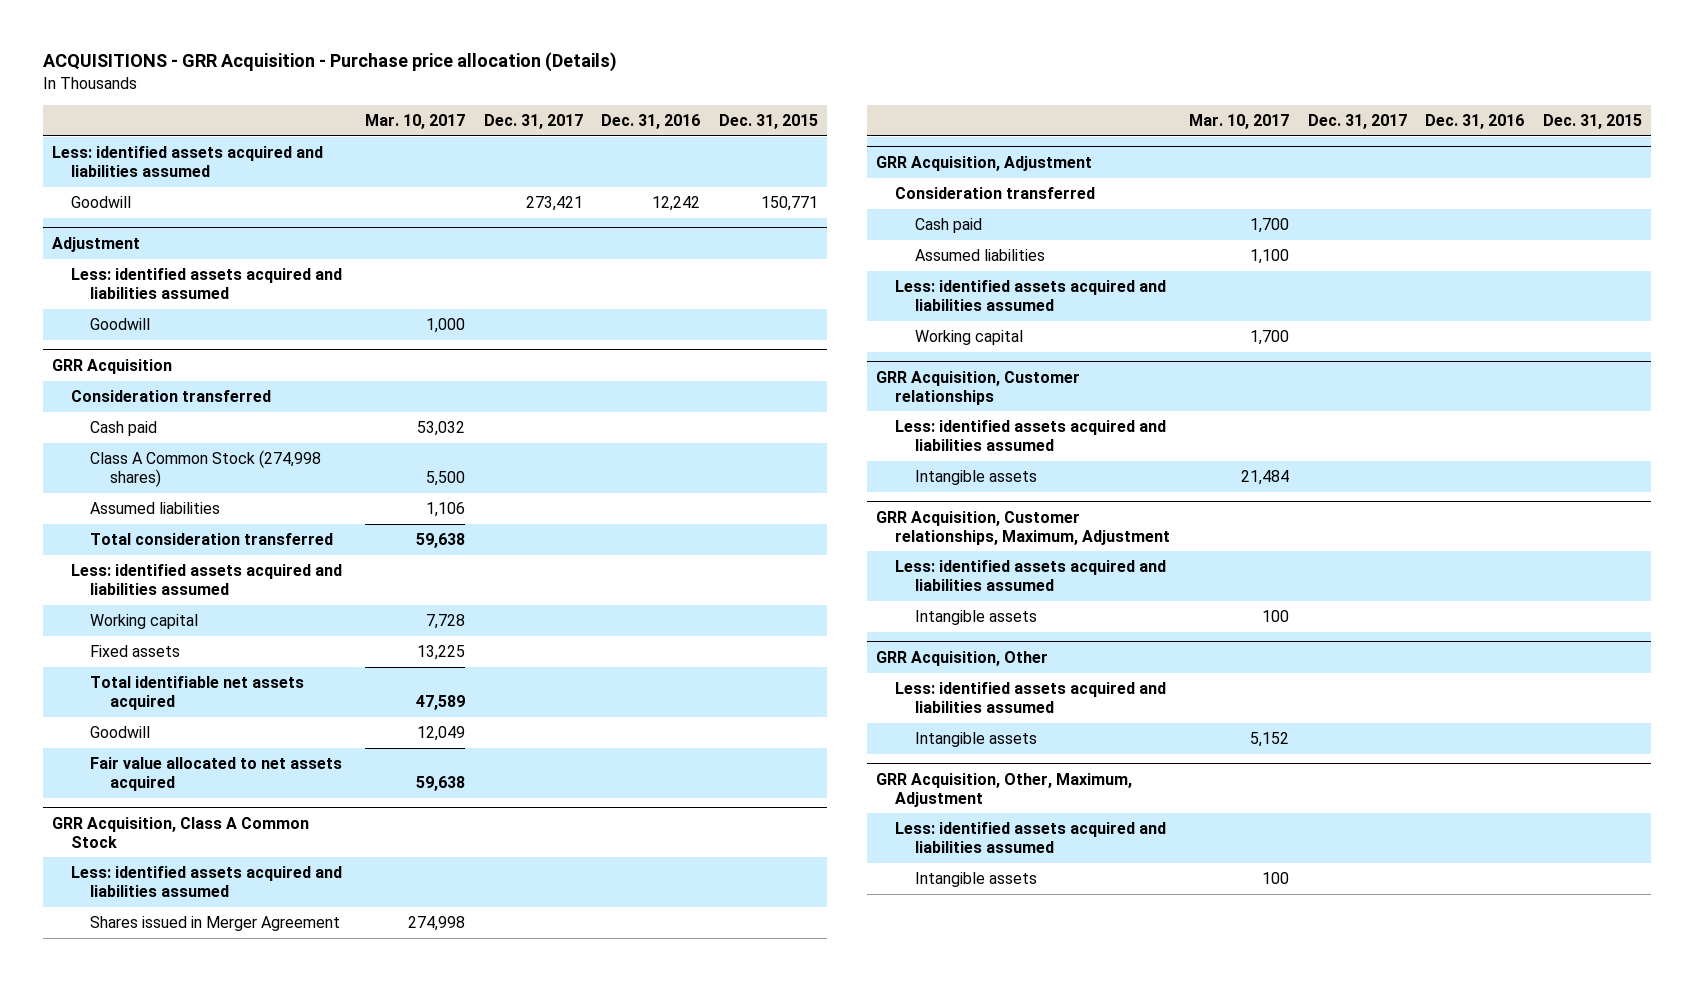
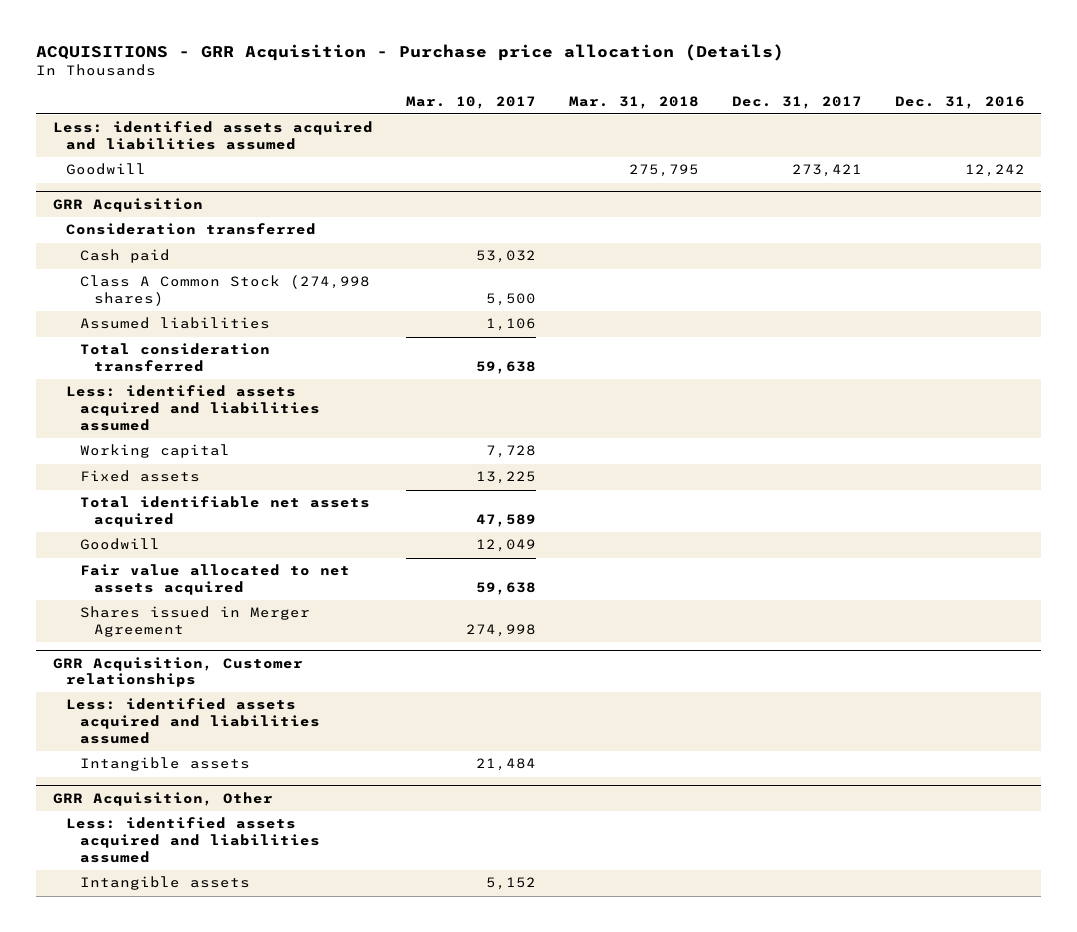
[719,113,819,129] Dec. 31, 2015 -> none
none -> [568,95,699,109] Mar. 31, 2018
[52,236,141,252] Adjustment -> none
[71,268,343,300] Less: identified assets acquired and liabilities assumed -> none
[90,318,151,331] Goodwill -> none
[52,816,310,848] GRR Acquisition, Class A Common Stock -> none
[71,866,343,898] Less: identified assets acquired and liabilities assumed -> none
[876,155,1093,171] GRR Acquisition, Adjustment -> none
[895,187,1096,200] Consideration transferred -> none
[914,218,982,234] Cash paid -> none
[914,249,1045,262] Assumed liabilities -> none
[895,280,1167,312] Less: identified assets acquired and liabilities assumed -> none
[914,330,1023,346] Working capital -> none
[876,510,1171,545] GRR Acquisition, Customer relationships, Maximum, Adjustment -> none
[895,560,1167,592] Less: identified assets acquired and liabilities assumed -> none
[914,610,1037,626] Intangible assets -> none
[876,772,1133,807] GRR Acquisition, Other, Maximum, Adjustment -> none
[895,822,1167,854] Less: identified assets acquired and liabilities assumed -> none
[914,872,1037,888] Intangible assets -> none

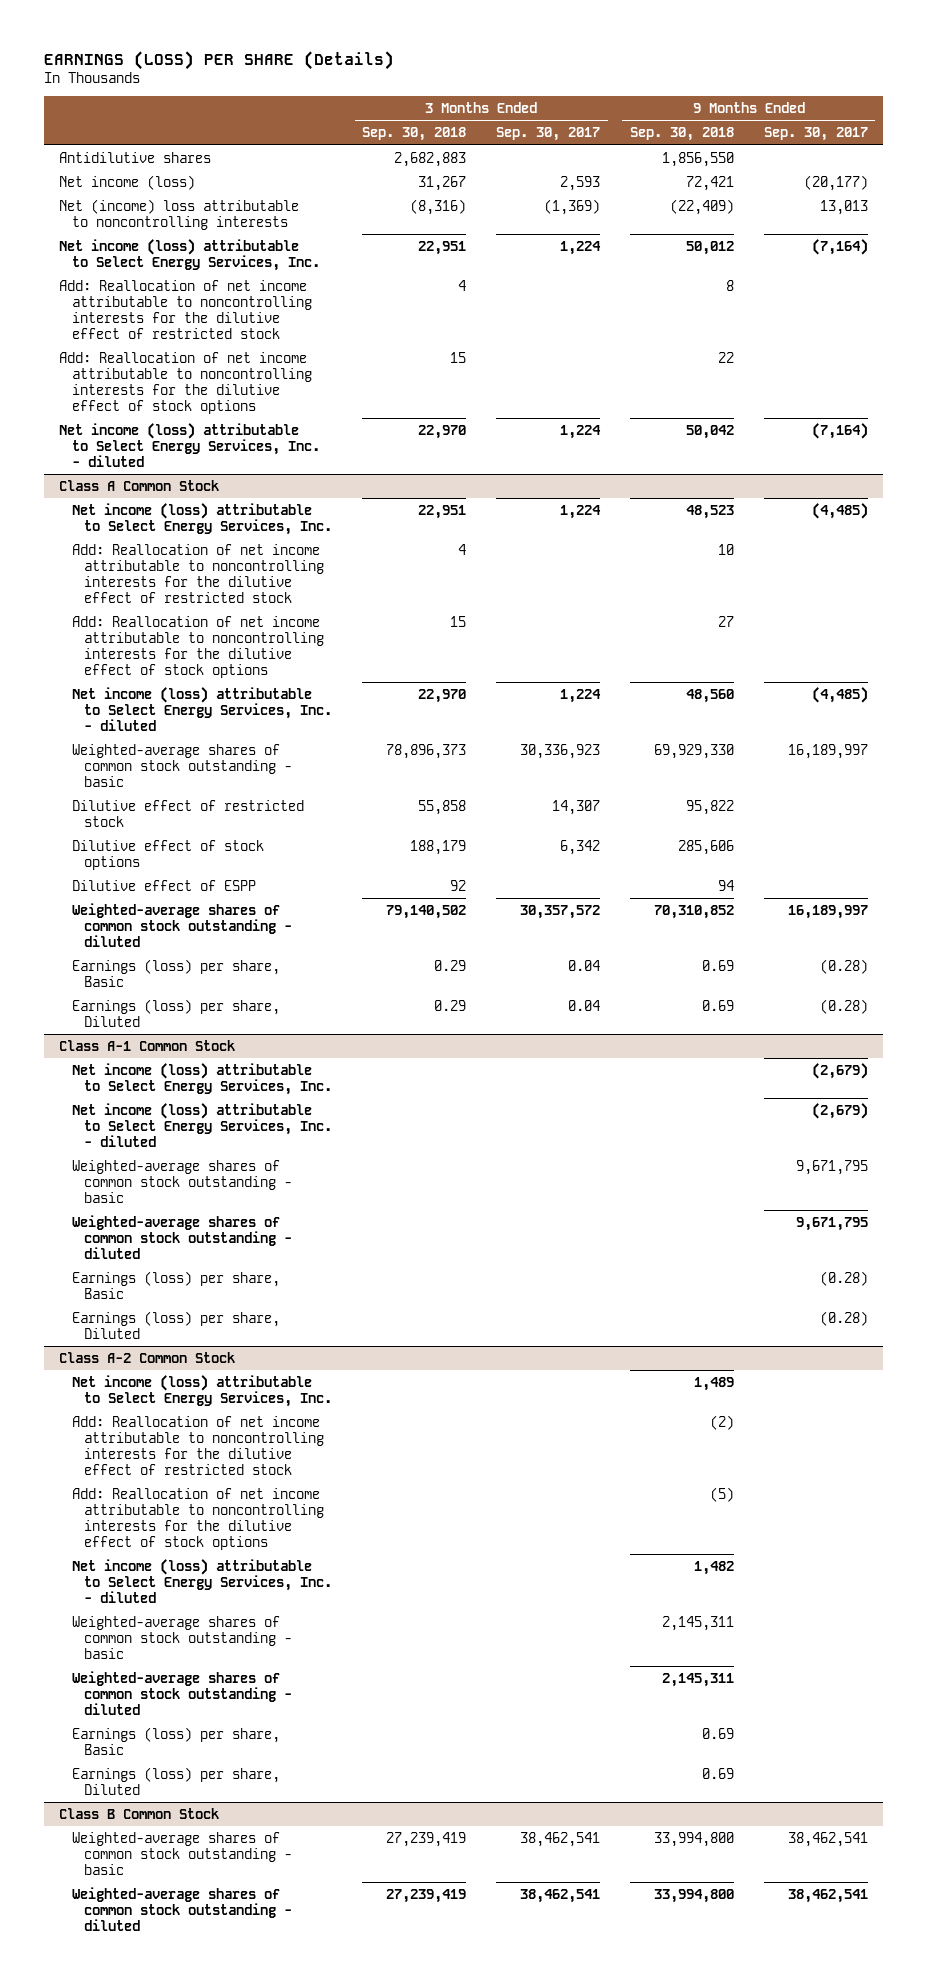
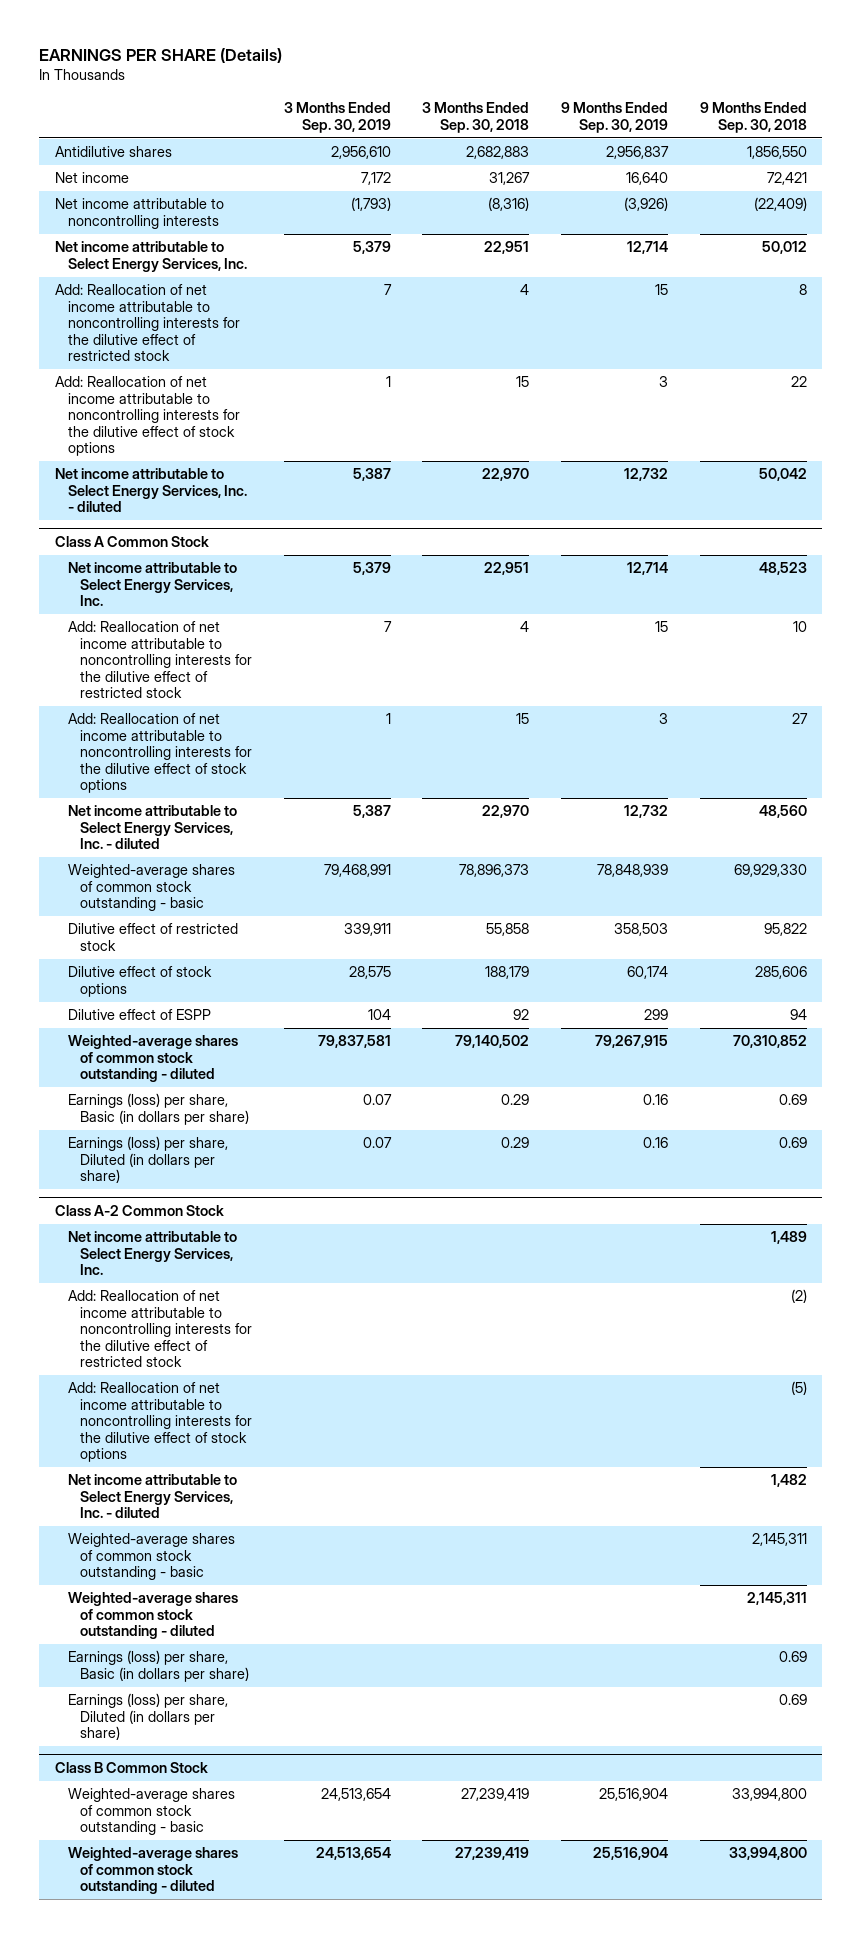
[44,50,395,70] EARNINGS (LOSS) PER SHARE (Details) -> [38,48,282,64] EARNINGS PER SHARE (Details)
[496,127,601,142] Sep. 30, 2017 -> none
[763,127,868,142] Sep. 30, 2017 -> none
none -> [283,102,391,133] 3 Months Ended Sep. 30, 2019
none -> [561,102,669,133] 9 Months Ended Sep. 30, 2019
[59,174,196,190] Net income (loss) -> [54,172,129,184] Net income
[59,198,300,230] Net (income) loss attributable to noncontrolling interests -> [54,198,224,229] Net income attributable to noncontrolling interests
[59,238,320,271] Net income (loss) attributable to Select Energy Services, Inc. -> [54,241,247,272] Net income attributable to Select Energy Services, Inc.
[59,422,320,467] Net income (loss) attributable to Select Energy Services, Inc. - diluted -> [54,468,247,513] Net income attributable to Select Energy Services, Inc. - diluted
[71,502,333,535] Net income (loss) attributable to Select Energy Services, Inc. -> [67,562,237,607] Net income attributable to Select Energy Services, Inc.
[71,686,333,731] Net income (loss) attributable to Select Energy Services, Inc. - diluted -> [67,805,237,850] Net income attributable to Select Energy Services, Inc. - diluted
[59,1039,236,1051] Class A-1 Common Stock -> none
[71,1062,333,1095] Net income (loss) attributable to Select Energy Services, Inc. -> none
[71,1102,333,1147] Net income (loss) attributable to Select Energy Services, Inc. - diluted -> none
[71,1159,293,1203] Weighted-average shares of common stock outstanding - basic -> none
[71,1214,293,1259] Weighted-average shares of common stock outstanding - diluted -> none
[71,1270,280,1299] Earnings (loss) per share, Basic -> none
[71,1310,280,1339] Earnings (loss) per share, Diluted -> none
[71,958,280,987] Earnings (loss) per share, Basic -> [67,1093,250,1125] Earnings (loss) per share, Basic (in dollars per share)
[71,998,280,1027] Earnings (loss) per share, Diluted -> [67,1136,228,1184] Earnings (loss) per share, Diluted (in dollars per share)
[71,1374,333,1407] Net income (loss) attributable to Select Energy Services, Inc. -> [67,1231,237,1276] Net income attributable to Select Energy Services, Inc.
[71,1558,333,1603] Net income (loss) attributable to Select Energy Services, Inc. - diluted -> [67,1474,237,1519] Net income attributable to Select Energy Services, Inc. - diluted
[71,1726,280,1755] Earnings (loss) per share, Basic -> [67,1650,250,1682] Earnings (loss) per share, Basic (in dollars per share)
[71,1766,280,1795] Earnings (loss) per share, Diluted -> [67,1693,228,1741] Earnings (loss) per share, Diluted (in dollars per share)

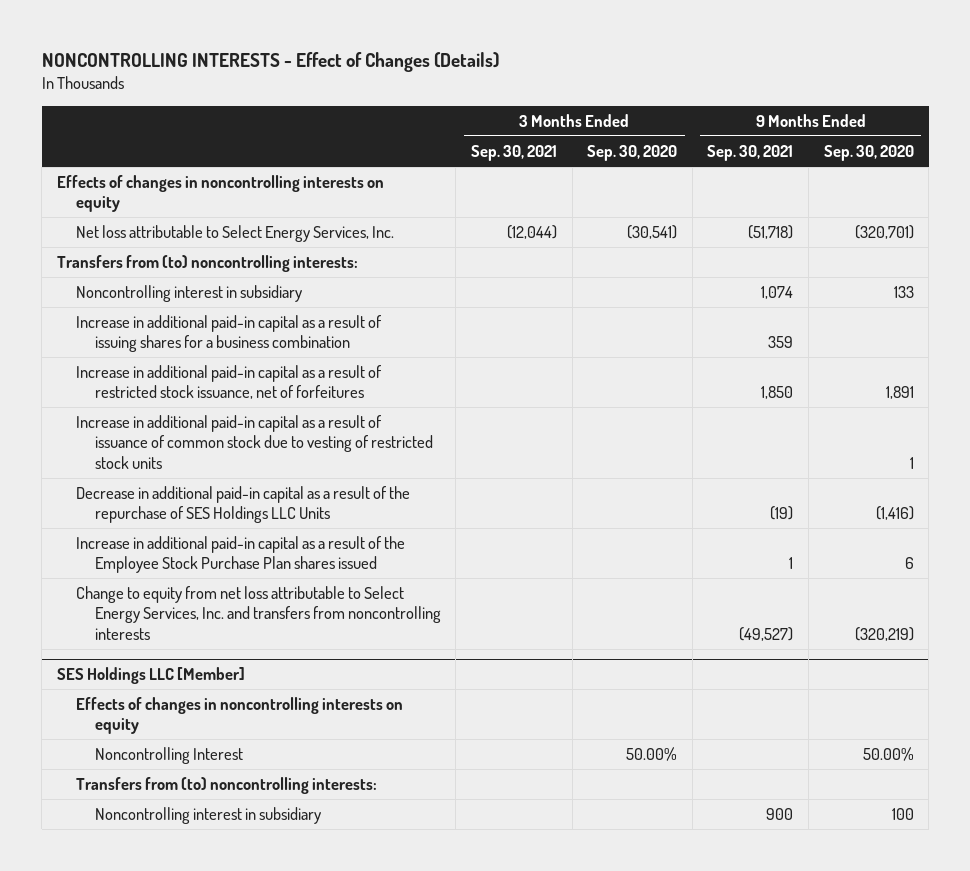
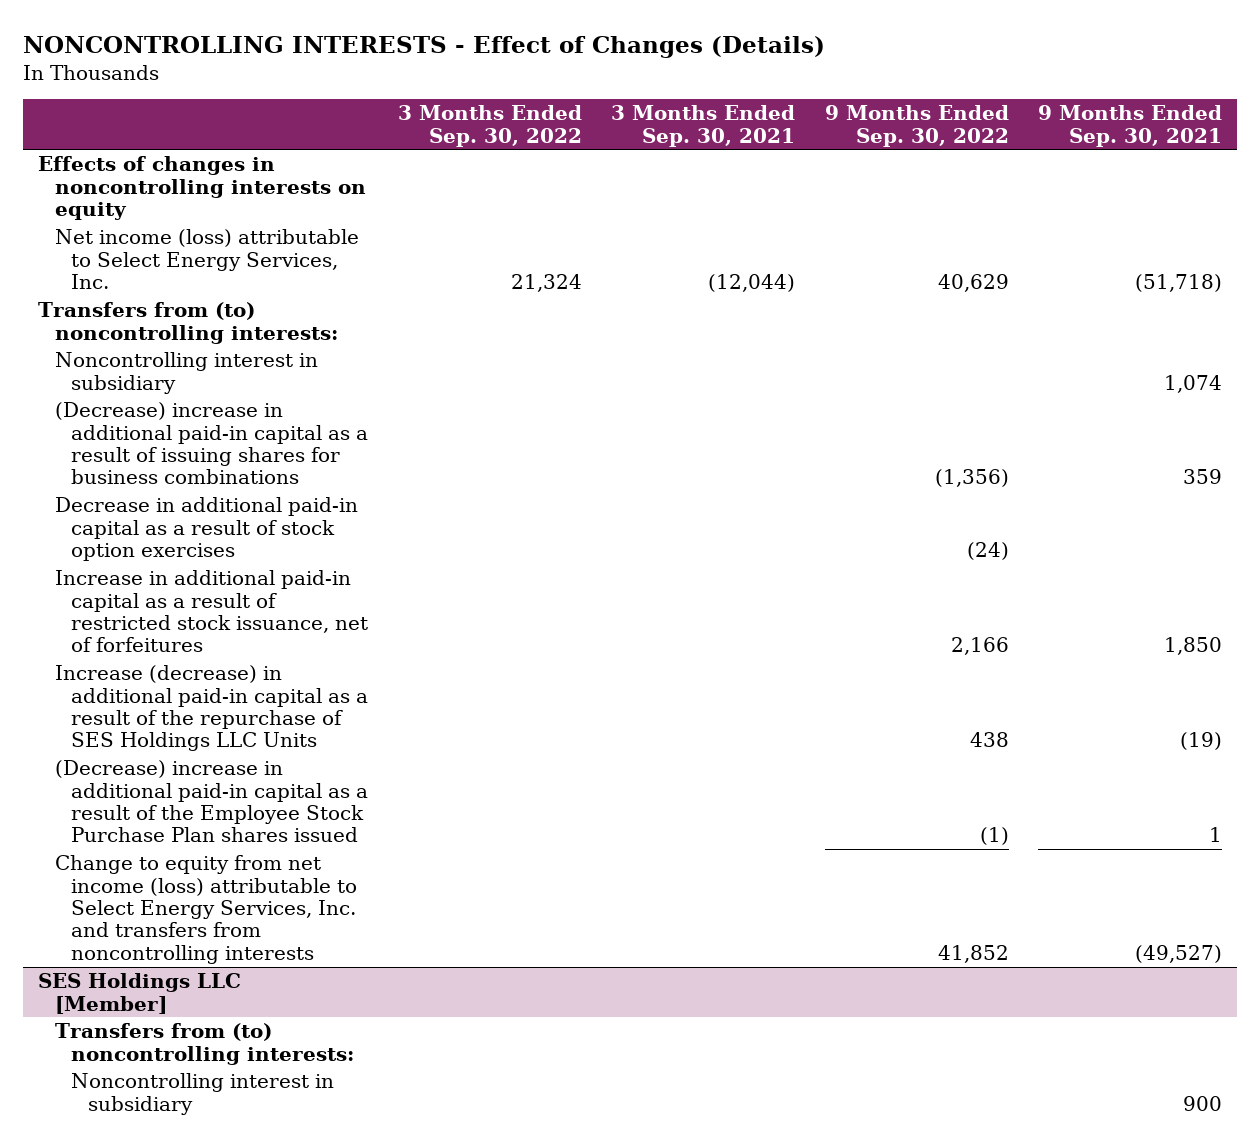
[587,145,678,162] Sep. 30, 2020 -> none
[823,145,914,162] Sep. 30, 2020 -> none
none -> [397,105,582,147] 3 Months Ended Sep. 30, 2022
none -> [824,105,1009,147] 9 Months Ended Sep. 30, 2022
[75,225,394,243] Net loss attributable to Select Energy Services, Inc. -> [54,229,359,289] Net income (loss) attributable to Select Energy Services, Inc.
[75,315,382,353] Increase in additional paid-in capital as a result of issuing shares for a business combination -> [54,402,369,485] (Decrease) increase in additional paid-in capital as a result of issuing shares for business combinations
none -> [54,497,358,561] Decrease in additional paid-in capital as a result of stock option exercises
[75,415,433,469] Increase in additional paid-in capital as a result of issuance of common stock due to vesting of restricted stock units -> none
[75,486,410,524] Decrease in additional paid-in capital as a result of the repurchase of SES Holdings LLC Units -> [54,665,369,752] Increase (decrease) in additional paid-in capital as a result of the repurchase of SES Holdings LLC Units
[75,536,405,574] Increase in additional paid-in capital as a result of the Employee Stock Purchase Plan shares issued -> [54,760,369,843] (Decrease) increase in additional paid-in capital as a result of the Employee Stock Purchase Plan shares issued
[75,586,441,640] Change to equity from net loss attributable to Select Energy Services, Inc. and transfers from noncontrolling interests -> [54,855,358,964] Change to equity from net income (loss) attributable to Select Energy Services, Inc. and transfers from noncontrolling interests
[75,697,403,735] Effects of changes in noncontrolling interests on equity -> none
[94,747,243,765] Noncontrolling Interest -> none

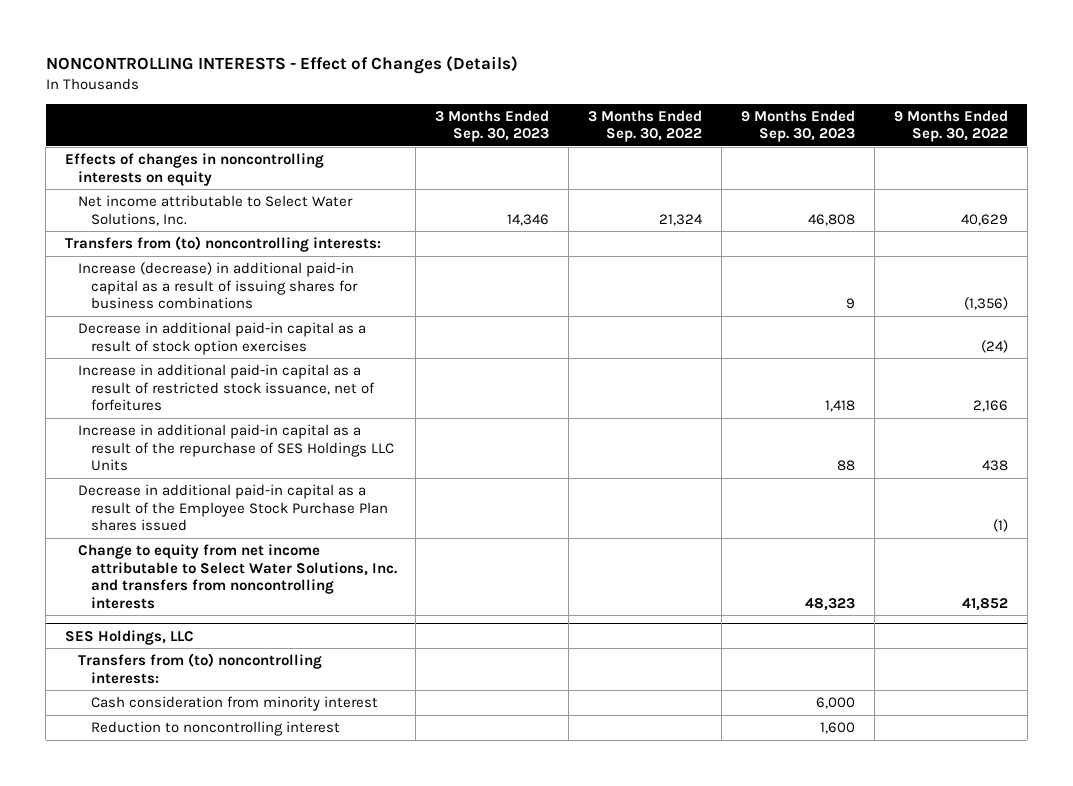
[611,105,796,147] 3 Months Ended Sep. 30, 2021 -> none
[1038,105,1223,147] 9 Months Ended Sep. 30, 2021 -> none
none -> [435,109,550,143] 3 Months Ended Sep. 30, 2023
none -> [741,109,856,143] 9 Months Ended Sep. 30, 2023
[54,229,359,289] Net income (loss) attributable to Select Energy Services, Inc. -> [77,195,353,226] Net income attributable to Select Water Solutions, Inc.
[54,352,318,394] Noncontrolling interest in subsidiary -> none
[54,402,369,485] (Decrease) increase in additional paid-in capital as a result of issuing shares for business combinations -> [77,262,358,310] Increase (decrease) in additional paid-in capital as a result of issuing shares for business combinations
[54,665,369,752] Increase (decrease) in additional paid-in capital as a result of the repurchase of SES Holdings LLC Units -> [77,424,394,472] Increase in additional paid-in capital as a result of the repurchase of SES Holdings LLC Units
[54,760,369,843] (Decrease) increase in additional paid-in capital as a result of the Employee Stock Purchase Plan shares issued -> [77,484,388,532] Decrease in additional paid-in capital as a result of the Employee Stock Purchase Plan shares issued
[54,855,358,964] Change to equity from net income (loss) attributable to Select Energy Services, Inc. and transfers from noncontrolling interests -> [77,544,397,609] Change to equity from net income attributable to Select Water Solutions, Inc. and transfers from noncontrolling interests
[37,973,241,1014] SES Holdings LLC [Member] -> [65,629,195,645] SES Holdings, LLC
[71,1073,335,1115] Noncontrolling interest in subsidiary -> none
none -> [90,696,378,712] Cash consideration from minority interest
none -> [90,721,340,737] Reduction to noncontrolling interest

